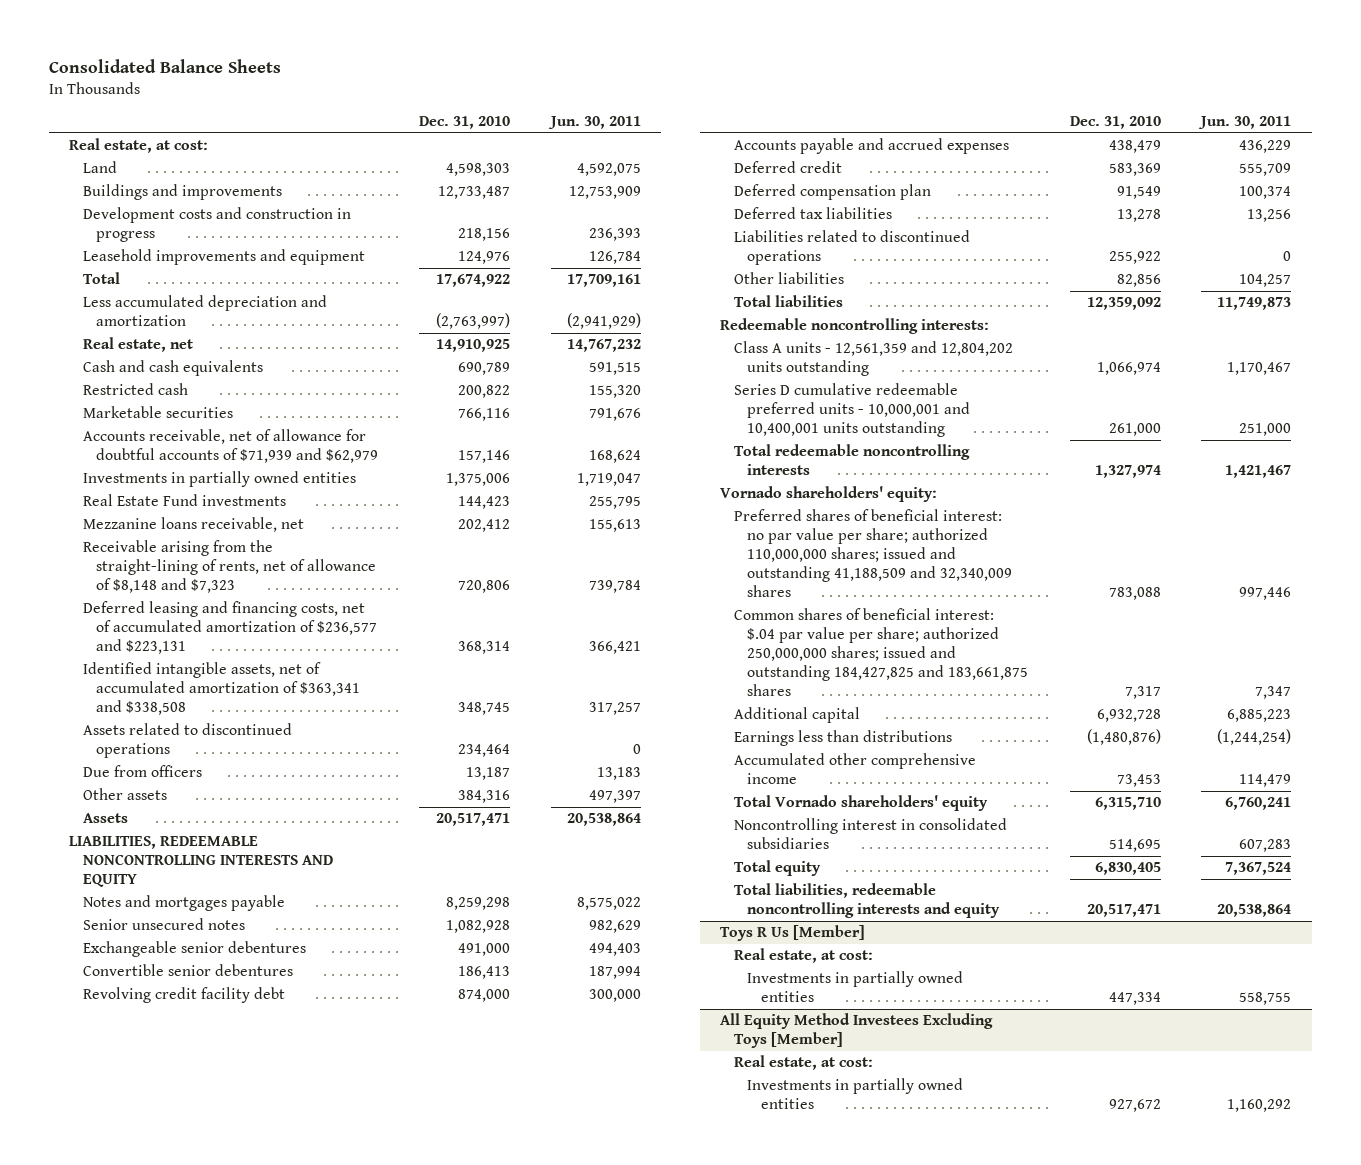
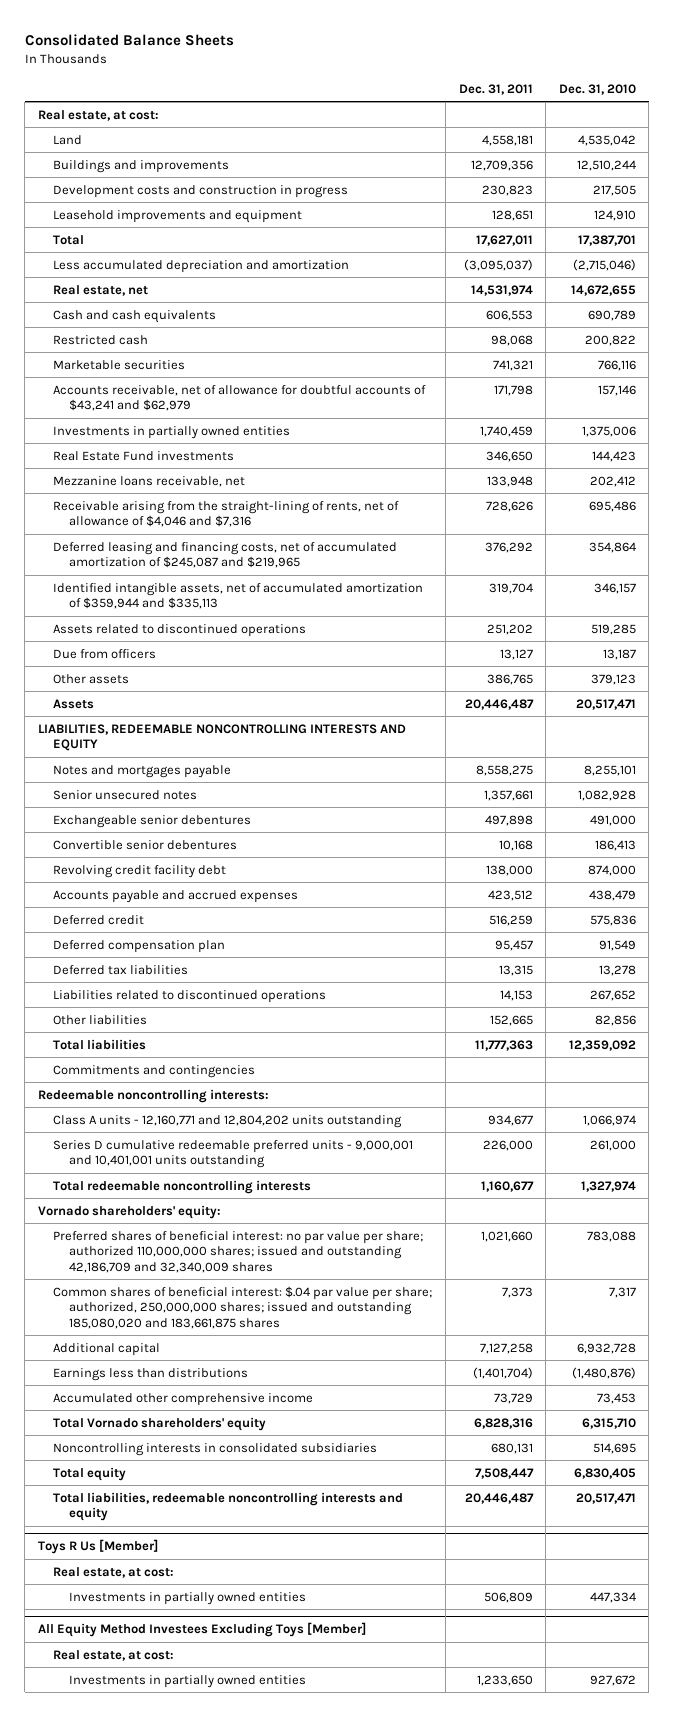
[547,116,641,130] Jun. 30, 2011 -> none
none -> [458,83,533,95] Dec. 31, 2011
[445,163,510,177] 4,598,303 -> [577,134,636,146] 4,535,042
[437,186,510,200] 12,733,487 -> [576,159,636,171] 12,510,244
[457,228,510,242] 218,156 -> [592,184,636,196] 217,505
[457,251,510,265] 124,976 -> [593,209,636,221] 124,910
[435,274,510,288] 17,674,922 -> [577,234,636,246] 17,387,701
[435,313,510,330] (2,763,997) -> [572,258,636,271] (2,715,046)
[435,339,510,353] 14,910,925 -> [570,284,636,296] 14,672,655
[82,429,379,464] Accounts receivable, net of allowance for doubtful accounts of $71,939 and $62,979 -> [53,384,427,412] Accounts receivable, net of allowance for doubtful accounts of $43,241 and $62,979
[82,540,377,594] Receivable arising from the straight-lining of rents, net of allowance of $8,148 and $7,323 -> [53,500,400,528] Receivable arising from the straight-lining of rents, net of allowance of $4,046 and $7,316
[457,580,510,594] 720,806 -> [588,500,636,512] 695,486
[82,601,378,655] Deferred leasing and financing costs, net of accumulated amortization of $236,577 and $223,131 -> [53,541,398,569] Deferred leasing and financing costs, net of accumulated amortization of $245,087 and $219,965
[457,641,510,655] 368,314 -> [588,541,636,553] 354,864
[82,662,361,716] Identified intangible assets, net of accumulated amortization of $363,341 and $338,508 -> [53,582,424,610] Identified intangible assets, net of accumulated amortization of $359,944 and $335,113
[457,702,510,716] 348,745 -> [593,582,636,594] 346,157
[457,744,510,758] 234,464 -> [590,623,636,635] 519,285
[457,790,510,804] 384,316 -> [590,673,636,685] 379,123
[445,897,510,911] 8,259,298 -> [583,764,636,776] 8,255,101
[1108,163,1161,177] 583,369 -> [589,914,636,926] 575,836
[1108,251,1161,265] 255,922 -> [589,989,636,1001] 267,652
none -> [53,1064,256,1078] Commitments and contingencies
[733,341,1013,377] Class A units - 12,561,359 and 12,804,202 units outstanding -> [53,1114,403,1128] Class A units - 12,160,771 and 12,804,202 units outstanding
[733,383,971,438] Series D cumulative redeemable preferred units - 10,000,001 and 10,400,001 units outstanding -> [53,1139,414,1169] Series D cumulative redeemable preferred units - 9,000,001 and 10,401,001 units outstanding
[733,509,1013,598] Preferred shares of beneficial interest: no par value per share; authorized 110,000,000 shares; issued and outstanding 41,188,509 and 32,340,009 shares -> [53,1230,424,1273] Preferred shares of beneficial interest: no par value per share; authorized 110,000,000 shares; issued and outstanding 42,186,709 and 32,340,009 shares
[733,608,1029,697] Common shares of beneficial interest: $.04 par value per share; authorized 250,000,000 shares; issued and outstanding 184,427,825 and 183,661,875 shares -> [53,1285,433,1329] Common shares of beneficial interest: $.04 par value per share; authorized, 250,000,000 shares; issued and outstanding 185,080,020 and 183,661,875 shares
[733,818,1007,850] Noncontrolling interest in consolidated subsidiaries -> [53,1442,378,1456] Noncontrolling interests in consolidated subsidiaries

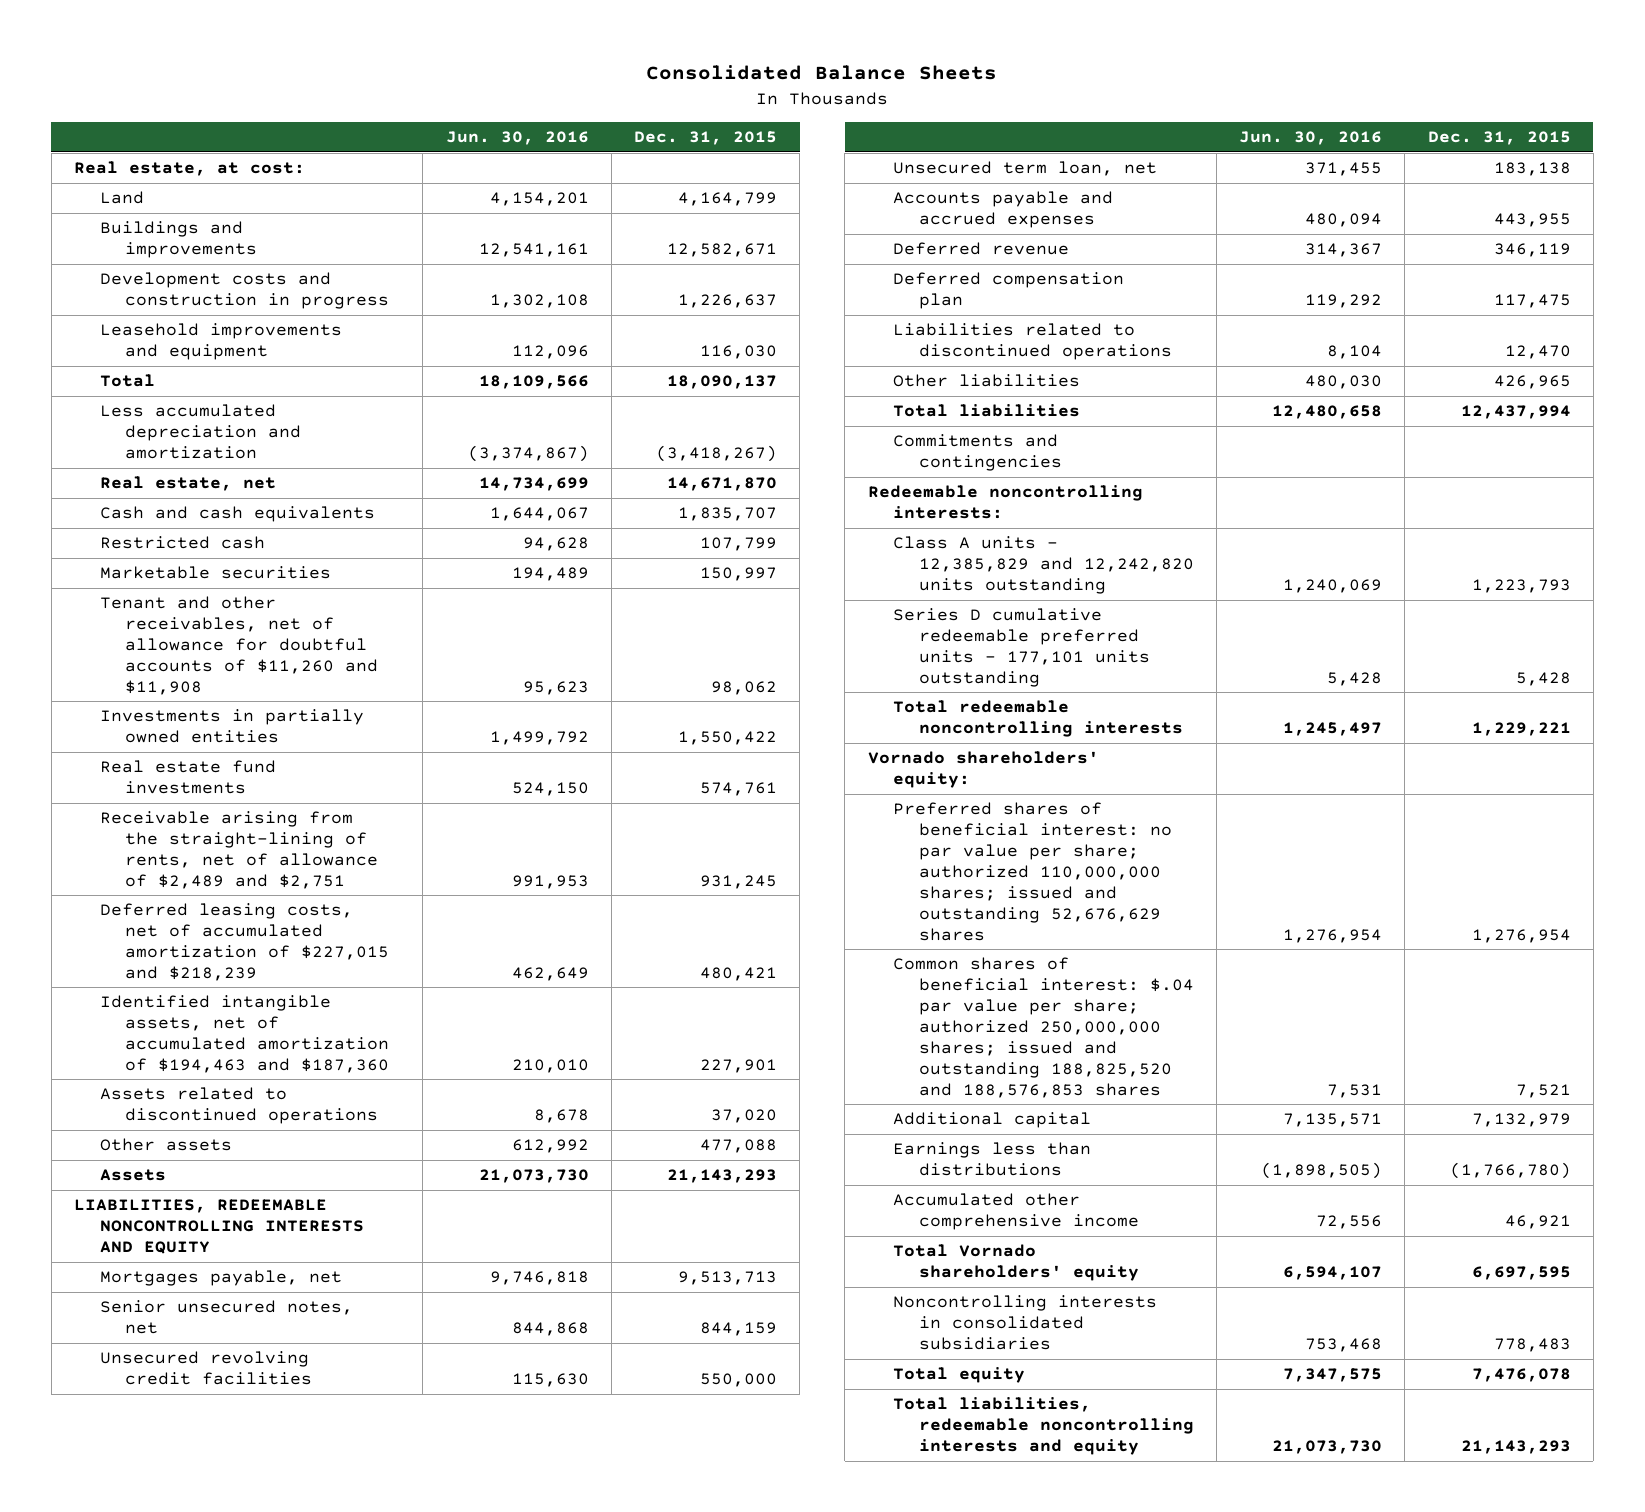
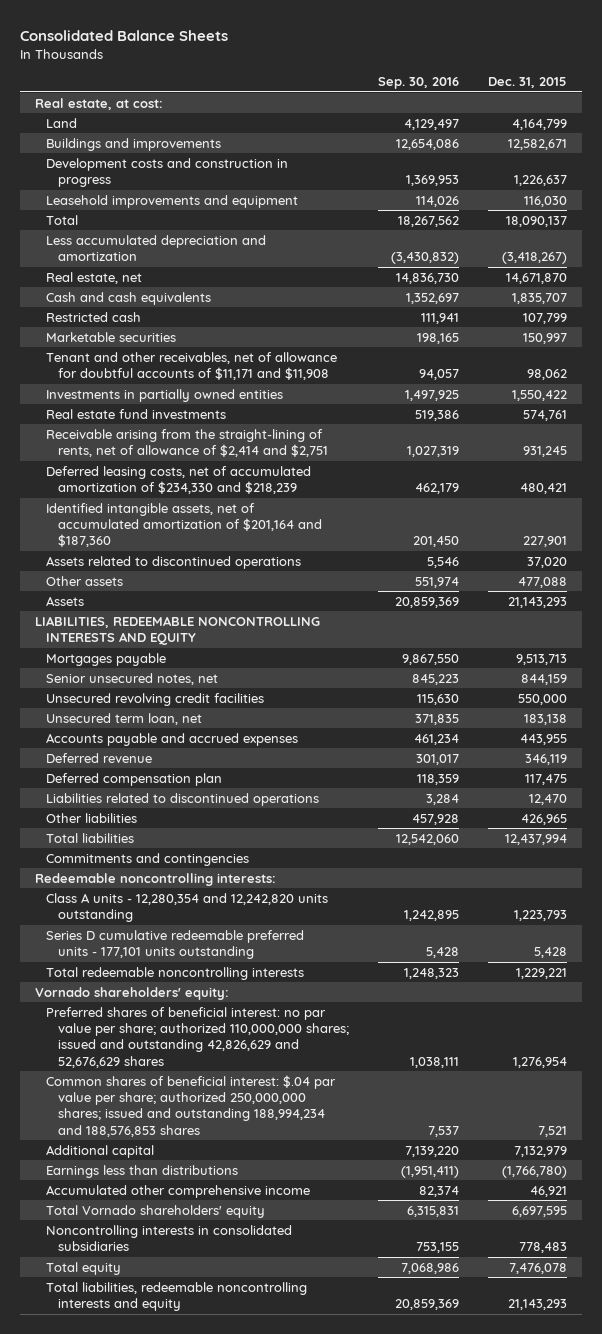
[445,131,589,146] Jun. 30, 2016 -> none
none -> [378,77,460,90] Sep. 30, 2016
[99,596,379,695] Tenant and other receivables, net of allowance for doubtful accounts of $11,260 and $11,908 -> [46,351,338,381] Tenant and other receivables, net of allowance for doubtful accounts of $11,171 and $11,908
[99,811,379,889] Receivable arising from the straight-lining of rents, net of allowance of $2,489 and $2,751 -> [46,428,329,458] Receivable arising from the straight-lining of rents, net of allowance of $2,414 and $2,751
[99,903,390,981] Deferred leasing costs, net of accumulated amortization of $227,015 and $218,239 -> [46,465,312,495] Deferred leasing costs, net of accumulated amortization of $234,330 and $218,239
[99,995,390,1073] Identified intangible assets, net of accumulated amortization of $194,463 and $187,360 -> [46,502,323,548] Identified intangible assets, net of accumulated amortization of $201,164 and $187,360
[99,1270,342,1287] Mortgages payable, net -> [46,652,167,666] Mortgages payable
[893,536,1194,594] Class A units - 12,385,829 and 12,242,820 units outstanding -> [46,892,329,923] Class A units - 12,280,354 and 12,242,820 units outstanding
[893,802,1172,941] Preferred shares of beneficial interest: no par value per share; authorized 110,000,000 shares; issued and outstanding 52,676,629 shares -> [46,1006,350,1068] Preferred shares of beneficial interest: no par value per share; authorized 110,000,000 shares; issued and outstanding 42,826,629 and 52,676,629 shares
[893,957,1194,1098] Common shares of beneficial interest: $.04 par value per share; authorized 250,000,000 shares; issued and outstanding 188,825,520 and 188,576,853 shares -> [46,1074,337,1137] Common shares of beneficial interest: $.04 par value per share; authorized 250,000,000 shares; issued and outstanding 188,994,234 and 188,576,853 shares

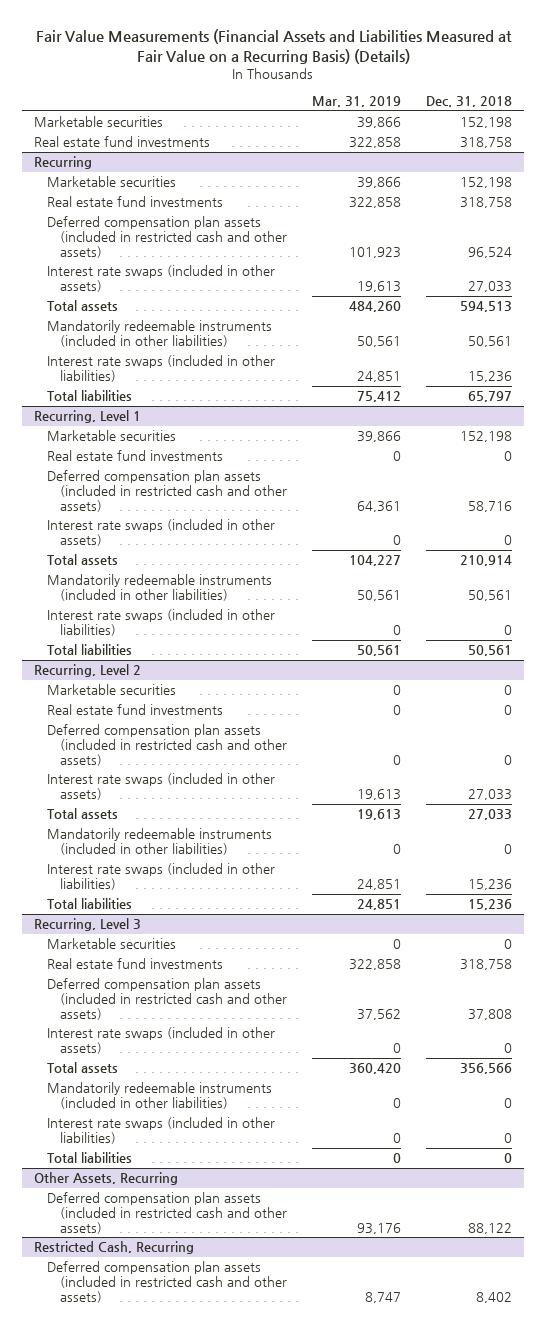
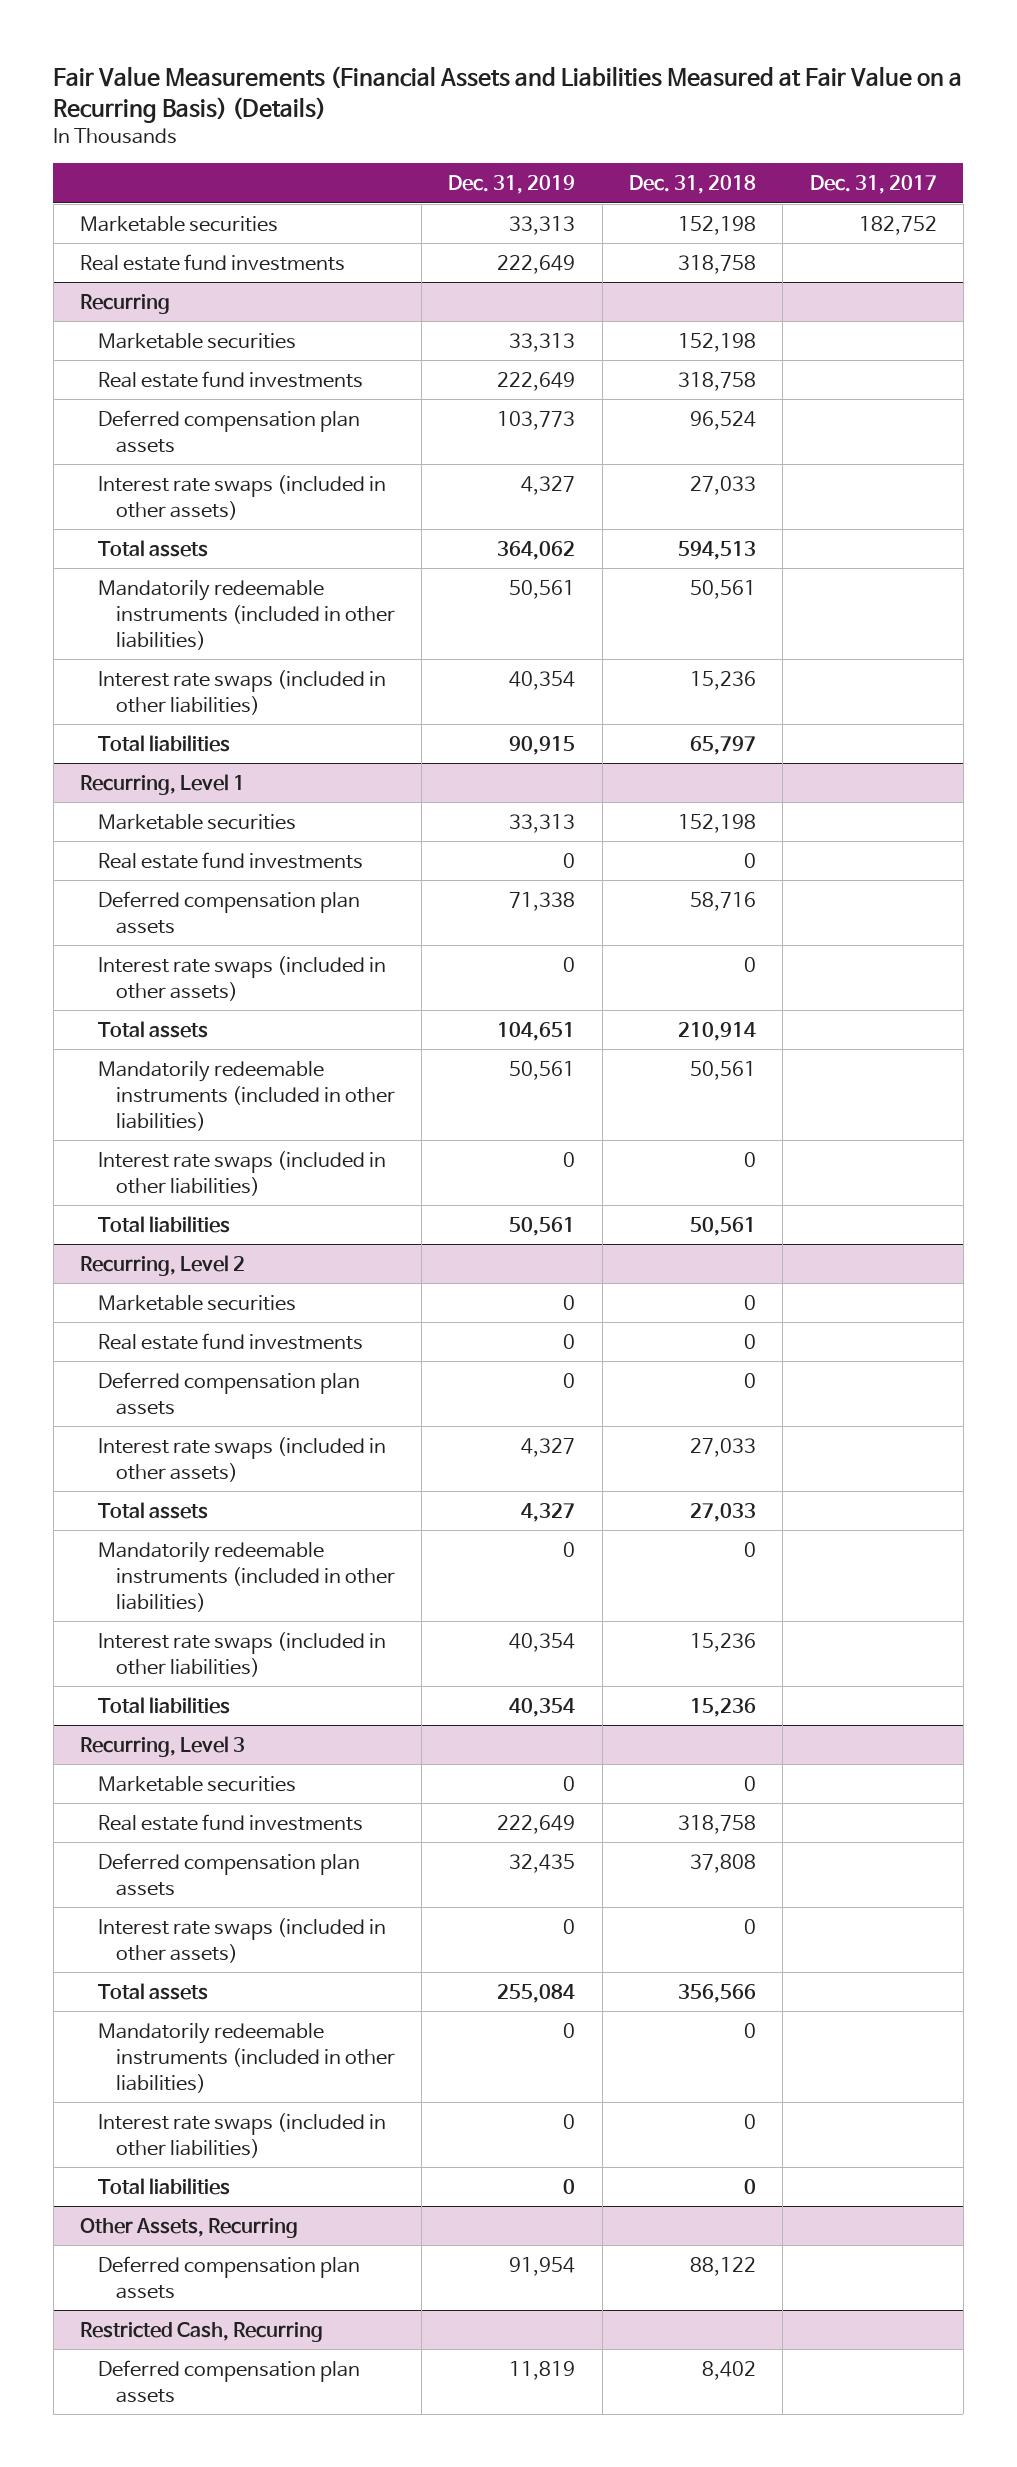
[311,95,401,107] Mar. 31, 2019 -> none
none -> [448,175,576,195] Dec. 31, 2019
none -> [809,175,937,195] Dec. 31, 2017
[46,216,287,258] Deferred compensation plan assets (included in restricted cash and other assets) -> [97,409,360,453] Deferred compensation plan assets
[46,470,287,512] Deferred compensation plan assets (included in restricted cash and other assets) -> [97,890,360,934] Deferred compensation plan assets
[46,724,287,766] Deferred compensation plan assets (included in restricted cash and other assets) -> [97,1371,360,1415] Deferred compensation plan assets
[46,978,287,1020] Deferred compensation plan assets (included in restricted cash and other assets) -> [97,1852,360,1896] Deferred compensation plan assets
[46,1192,287,1234] Deferred compensation plan assets (included in restricted cash and other assets) -> [97,2255,360,2299] Deferred compensation plan assets
[46,1261,287,1303] Deferred compensation plan assets (included in restricted cash and other assets) -> [97,2359,360,2403] Deferred compensation plan assets

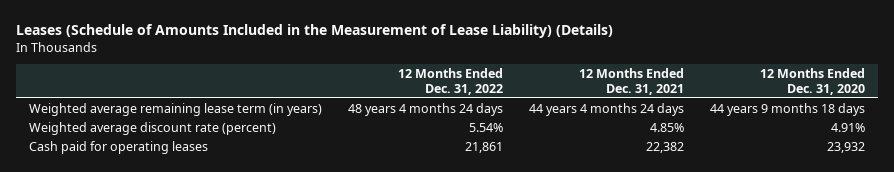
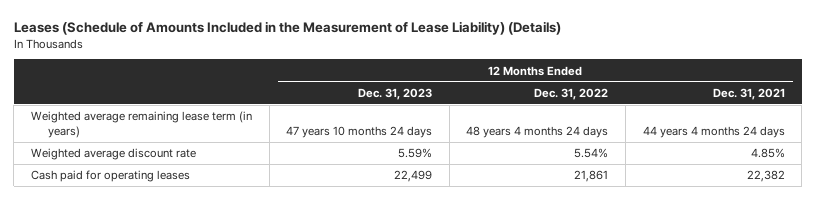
[759,68,865,95] 12 Months Ended Dec. 31, 2020 -> none
none -> [358,87,433,100] Dec. 31, 2023
[29,121,277,135] Weighted average discount rate (percent) -> [30,148,196,161] Weighted average discount rate

